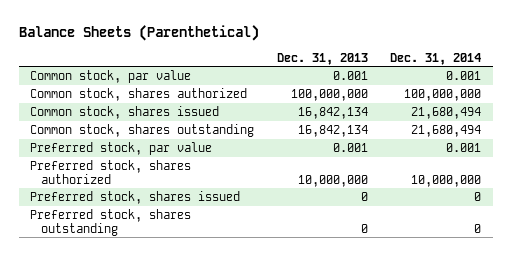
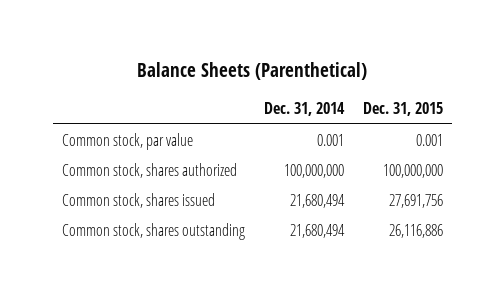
[276,52,368,65] Dec. 31, 2013 -> none
none -> [362,102,443,117] Dec. 31, 2015
[30,141,213,155] Preferred stock, par value -> none
[30,159,192,184] Preferred stock, shares authorized -> none
[30,190,241,204] Preferred stock, shares issued -> none
[30,208,192,236] Preferred stock, shares outstanding -> none

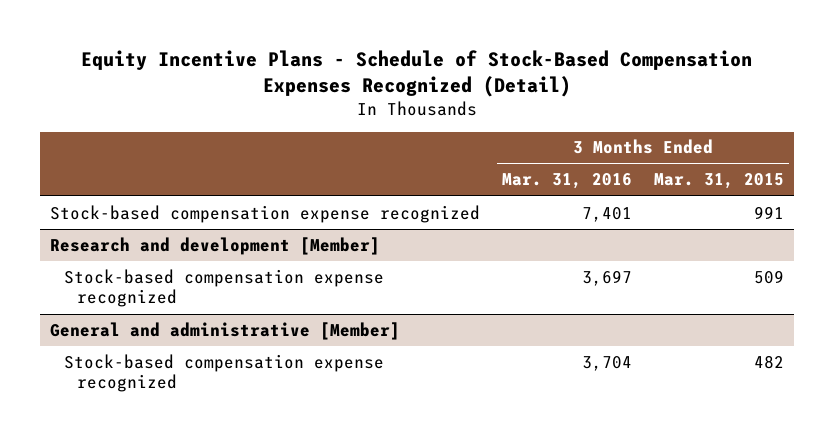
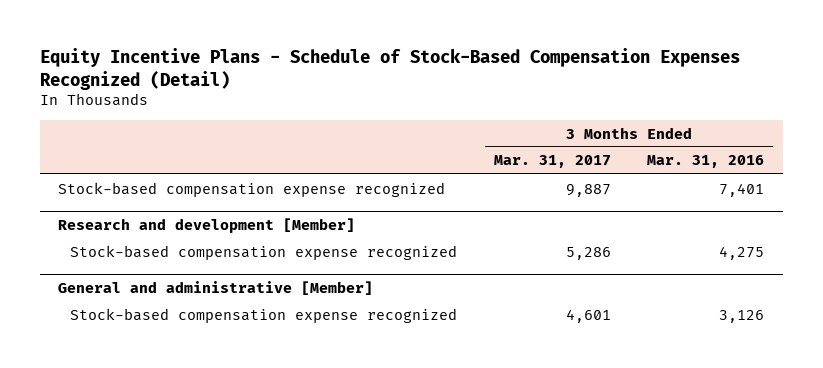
[653,173,784,190] Mar. 31, 2015 -> none
none -> [493,155,611,169] Mar. 31, 2017
[582,269,633,286] 3,697 -> [719,245,765,260] 4,275
[582,355,633,371] 3,704 -> [719,309,765,323] 3,126

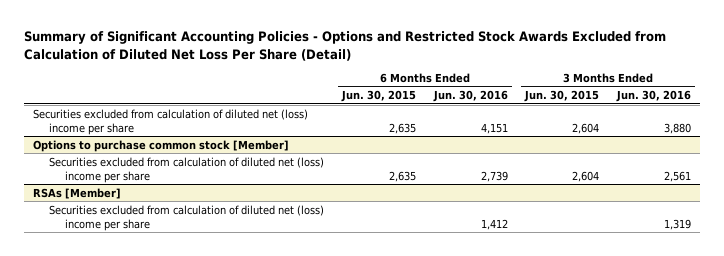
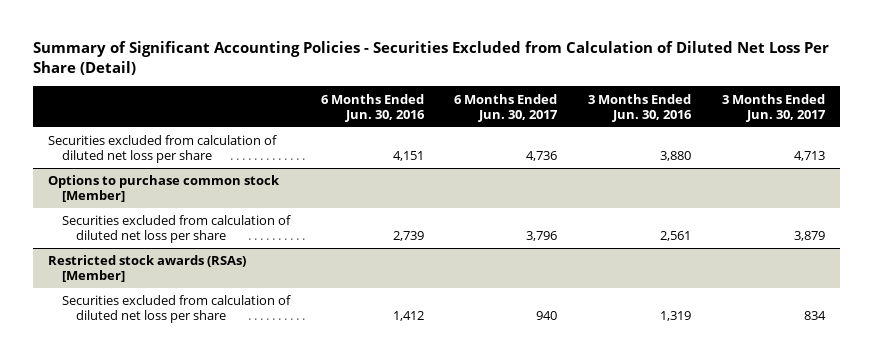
[24,31,667,61] Summary of Significant Accounting Policies - Options and Restricted Stock Awards Excluded from Calculation of Diluted Net Loss Per Share (Detail) -> [32,41,829,76] Summary of Significant Accounting Policies - Securities Excluded from Calculation of Diluted Net Loss Per Share (Detail)
[340,90,416,103] Jun. 30, 2015 -> none
[524,90,600,103] Jun. 30, 2015 -> none
none -> [454,93,559,122] 6 Months Ended Jun. 30, 2017
none -> [721,93,826,122] 3 Months Ended Jun. 30, 2017
[33,108,309,135] Securities excluded from calculation of diluted net (loss) income per share -> [48,135,278,164] Securities excluded from calculation of diluted net loss per share
[49,156,325,183] Securities excluded from calculation of diluted net (loss) income per share -> [62,215,292,244] Securities excluded from calculation of diluted net loss per share
[33,187,122,199] RSAs [Member] -> [48,255,247,283] Restricted stock awards (RSAs) [Member]
[49,204,325,231] Securities excluded from calculation of diluted net (loss) income per share -> [62,295,292,324] Securities excluded from calculation of diluted net loss per share

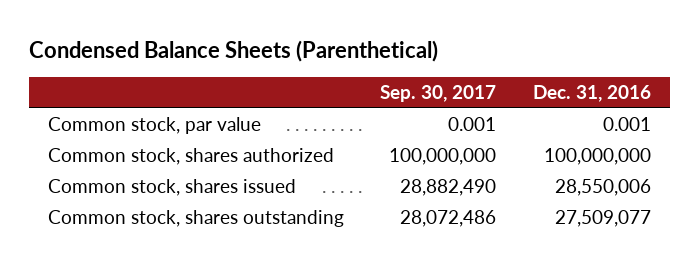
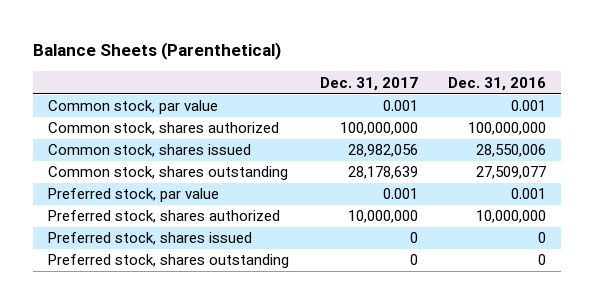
[29,40,439,63] Condensed Balance Sheets (Parenthetical) -> [33,42,282,61] Balance Sheets (Parenthetical)
[380,84,497,102] Sep. 30, 2017 -> none
none -> [319,76,418,91] Dec. 31, 2017
none -> [48,188,220,203] Preferred stock, par value
none -> [48,210,281,224] Preferred stock, shares authorized
none -> [48,232,253,246] Preferred stock, shares issued
none -> [48,254,290,269] Preferred stock, shares outstanding

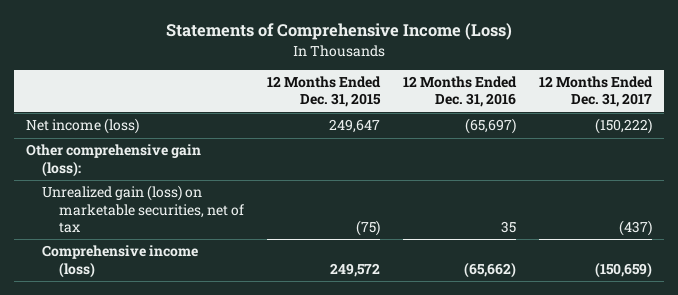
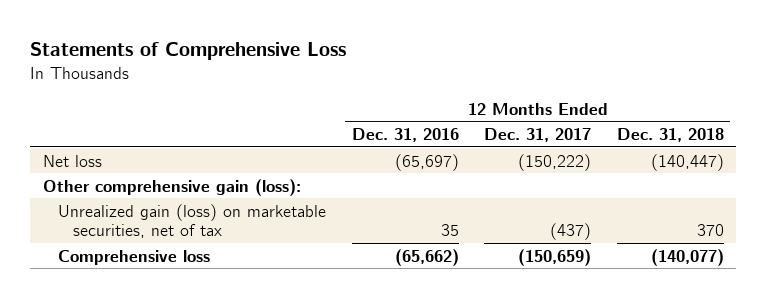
[166,23,513,41] Statements of Comprehensive Income (Loss) -> [30,42,347,61] Statements of Comprehensive Loss
[267,76,382,108] 12 Months Ended Dec. 31, 2015 -> none
none -> [616,128,724,143] Dec. 31, 2018
[25,118,139,135] Net income (loss) -> [42,154,102,167] Net loss
[42,245,199,278] Comprehensive income (loss) -> [57,249,210,265] Comprehensive loss

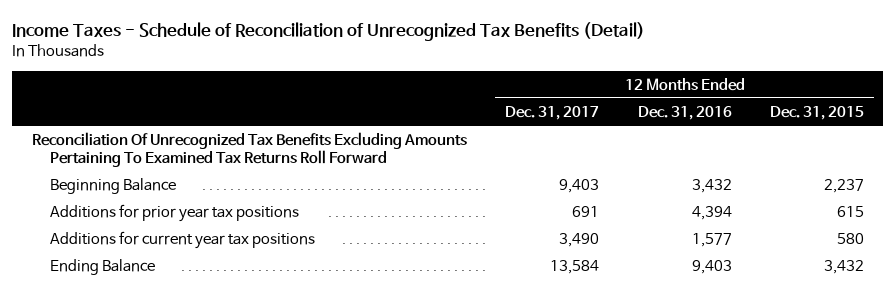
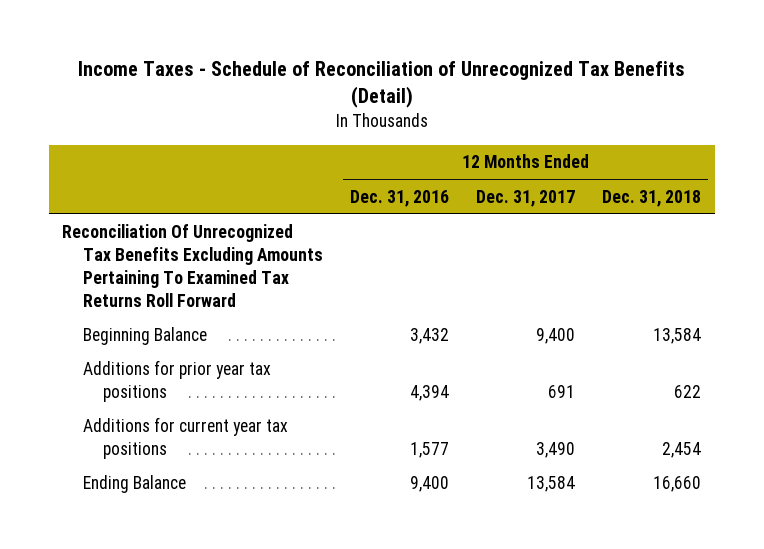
[770,105,865,120] Dec. 31, 2015 -> none
none -> [602,189,702,207] Dec. 31, 2018
[559,179,600,194] 9,403 -> [536,328,576,345] 9,400
[691,260,732,275] 9,403 -> [410,476,450,493] 9,400

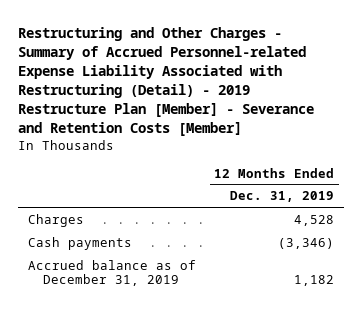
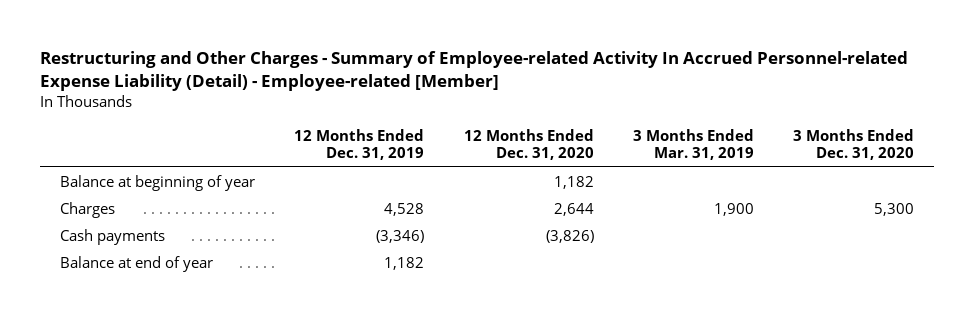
[18,26,315,137] Restructuring and Other Charges - Summary of Accrued Personnel-related Expense Liability Associated with Restructuring (Detail) - 2019 Restructure Plan [Member] - Severance and Retention Costs [Member] -> [40,50,909,91] Restructuring and Other Charges - Summary of Employee-related Activity In Accrued Personnel-related Expense Liability (Detail) - Employee-related [Member]
none -> [463,128,594,161] 12 Months Ended Dec. 31, 2020
none -> [632,128,754,161] 3 Months Ended Mar. 31, 2019
none -> [793,128,915,161] 3 Months Ended Dec. 31, 2020
none -> [59,174,255,191] Balance at beginning of year
[27,259,196,286] Accrued balance as of December 31, 2019 -> [59,255,213,272] Balance at end of year

